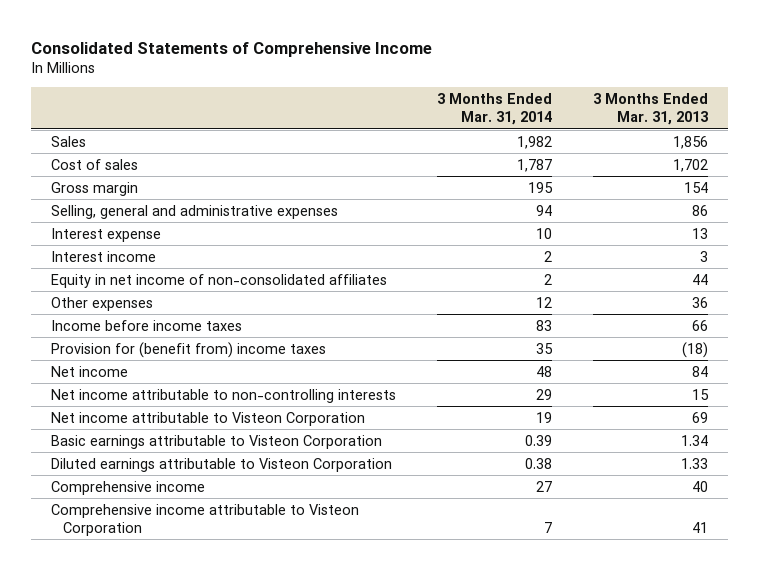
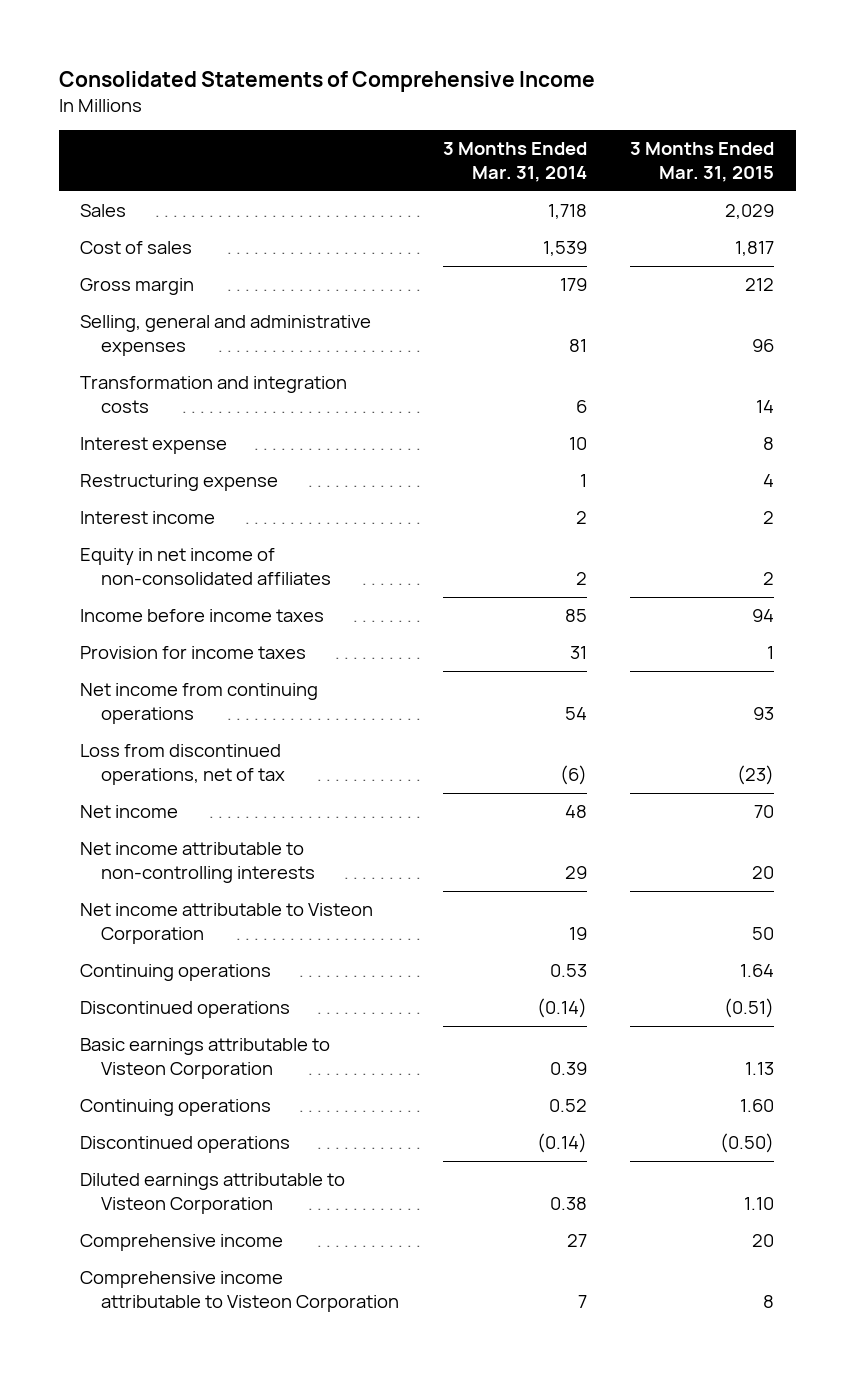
[592,93,708,126] 3 Months Ended Mar. 31, 2013 -> none
none -> [630,142,775,182] 3 Months Ended Mar. 31, 2015
[517,135,553,149] 1,982 -> [547,204,587,220] 1,718
[517,158,553,172] 1,787 -> [542,241,587,257] 1,539
[528,181,554,193] 195 -> [559,278,587,292] 179
[536,204,553,216] 94 -> [568,338,587,352] 81
none -> [80,376,348,413] Transformation and integration costs
none -> [80,474,279,492] Restructuring expense
[51,296,154,311] Other expenses -> none
[536,319,553,331] 83 -> [564,609,587,623] 85
[51,341,327,358] Provision for (benefit from) income taxes -> [80,646,307,660] Provision for income taxes
[536,342,554,354] 35 -> [569,646,587,660] 31
none -> [80,683,319,724] Net income from continuing operations
none -> [80,744,285,785] Loss from discontinued operations, net of tax
none -> [80,964,272,982] Continuing operations
none -> [80,1001,291,1019] Discontinued operations
none -> [80,1099,272,1117] Continuing operations
none -> [80,1136,291,1154] Discontinued operations

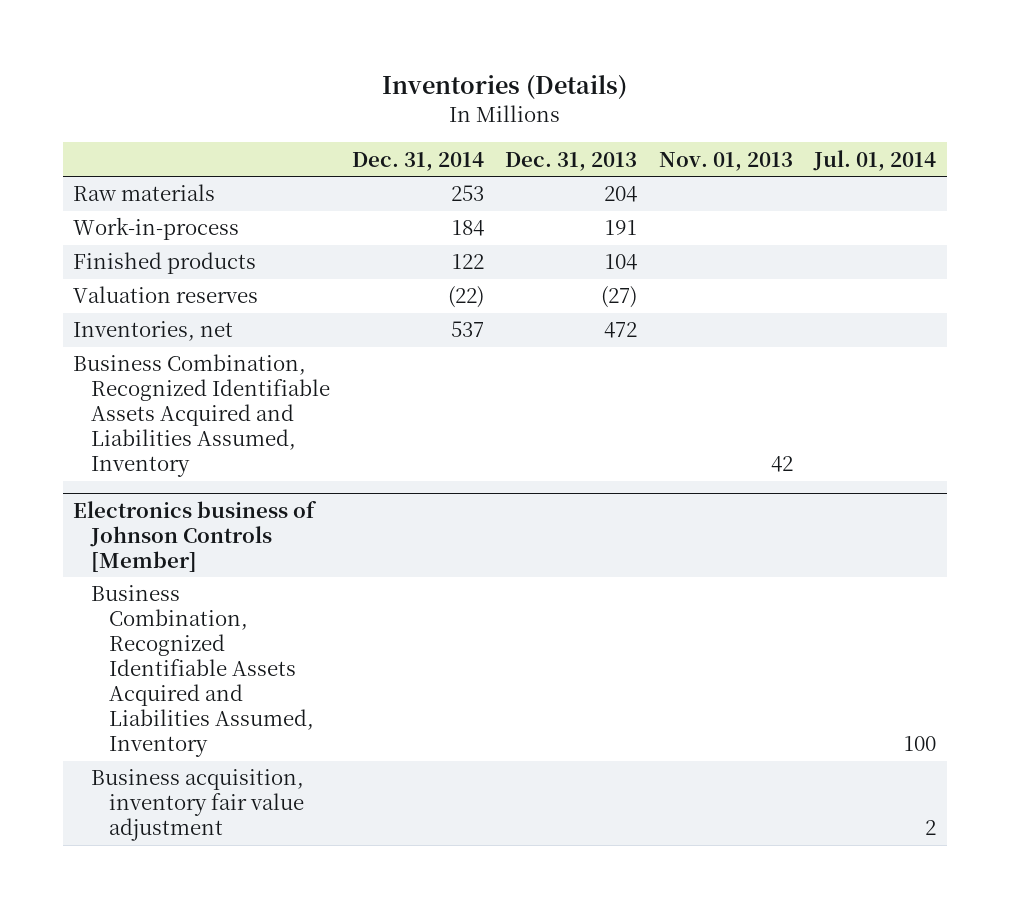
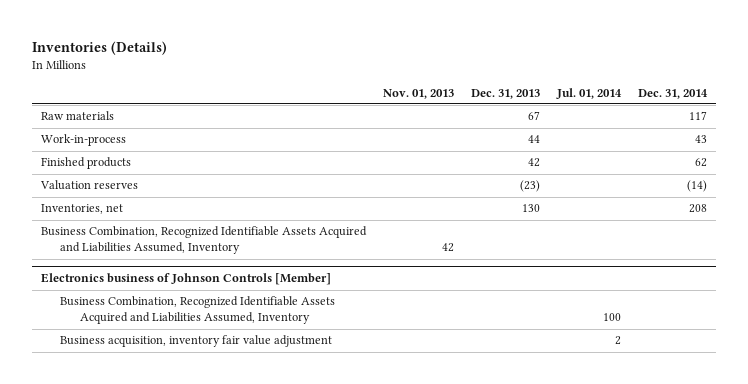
[450,185,484,202] 253 -> [689,111,708,121] 117
[604,186,638,203] 204 -> [528,111,541,121] 67
[451,220,484,237] 184 -> [695,135,708,144] 43
[605,220,638,236] 191 -> [528,135,541,144] 44
[451,254,484,270] 122 -> [695,158,708,168] 62
[605,254,638,271] 104 -> [528,158,541,168] 42
[447,286,484,309] (22) -> [687,180,708,193] (14)
[601,286,638,309] (27) -> [520,180,541,193] (23)
[450,321,484,338] 537 -> [689,204,708,214] 208
[604,322,638,339] 472 -> [522,204,541,213] 130

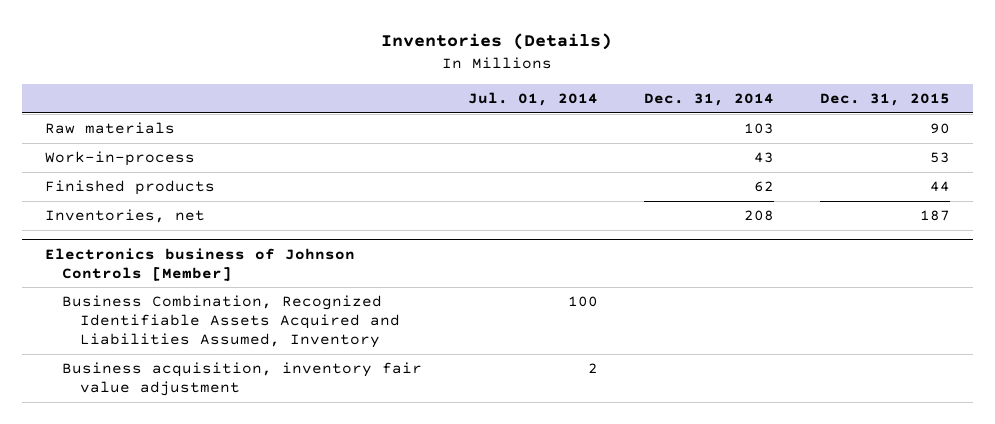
[383,88,455,99] Nov. 01, 2013 -> none
[471,88,541,99] Dec. 31, 2013 -> none
none -> [820,93,951,107] Dec. 31, 2015
[689,111,708,121] 117 -> [744,123,775,135] 103
[39,180,138,191] Valuation reserves -> none
[40,226,367,255] Business Combination, Recognized Identifiable Assets Acquired and Liabilities Assumed, Inventory -> none

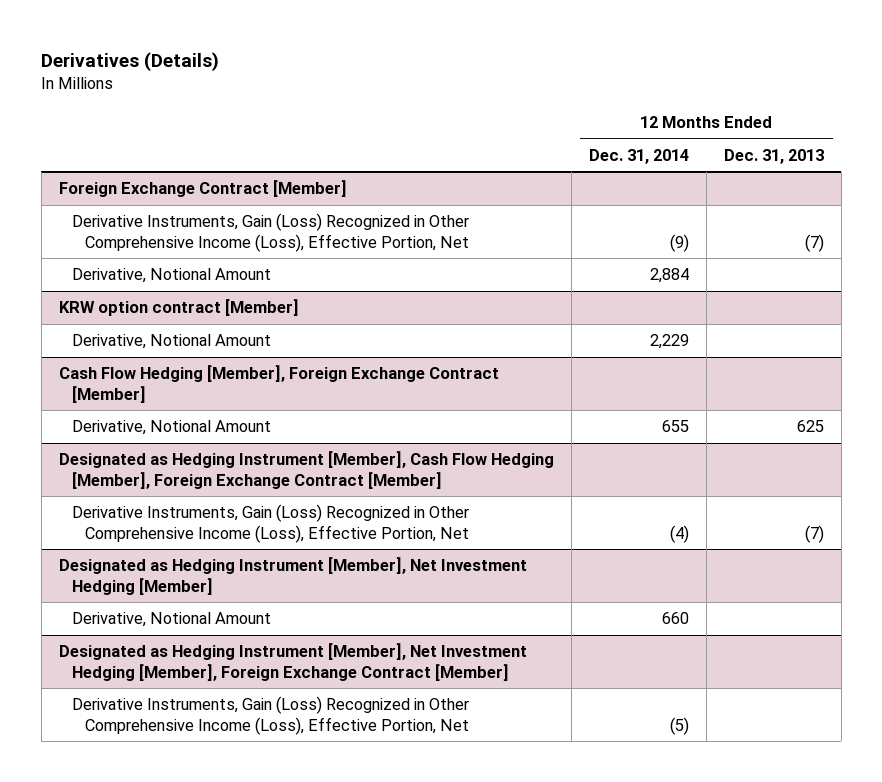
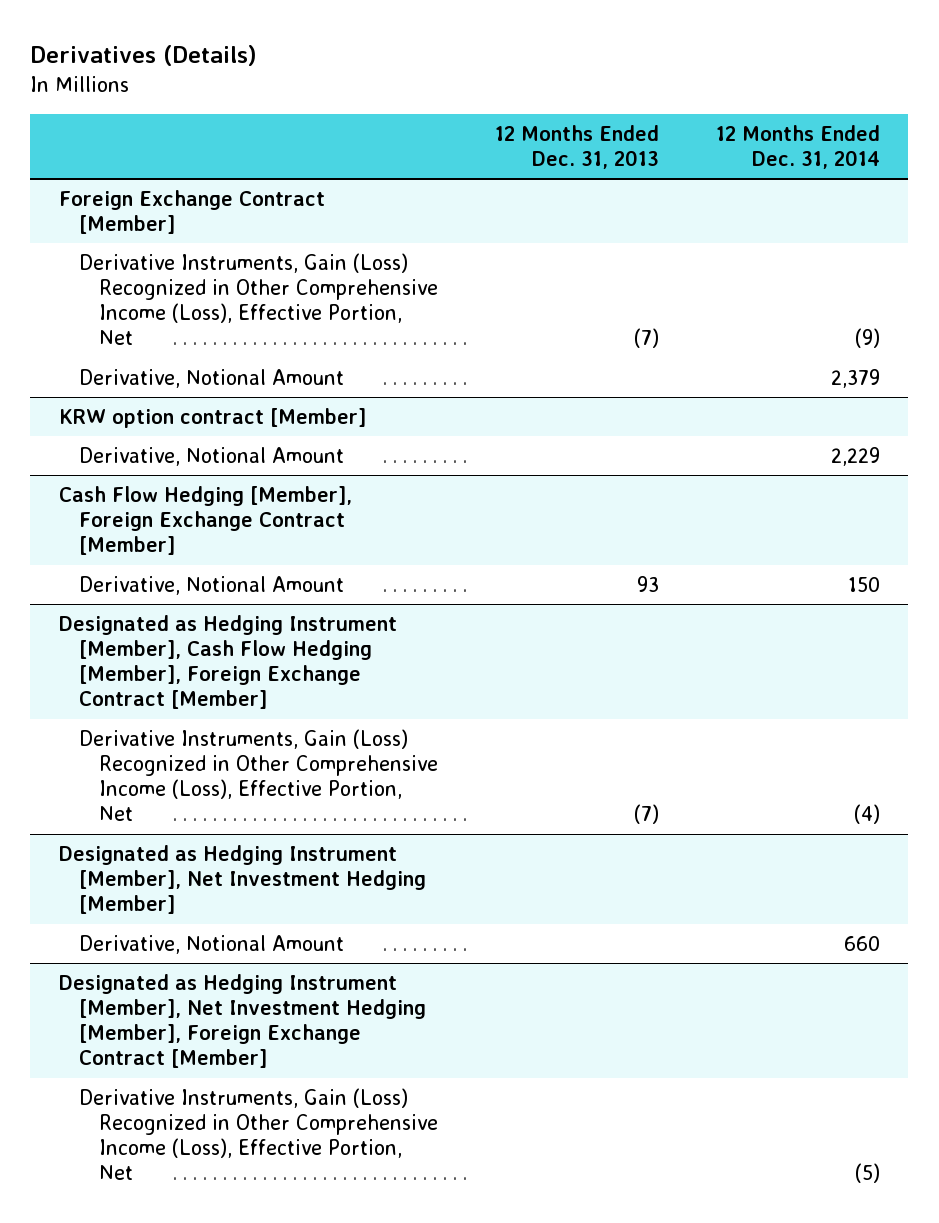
[649,268,689,284] 2,884 -> [830,368,880,388] 2,379
[661,420,689,433] 655 -> [847,576,880,592] 150
[796,420,824,433] 625 -> [636,575,659,592] 93

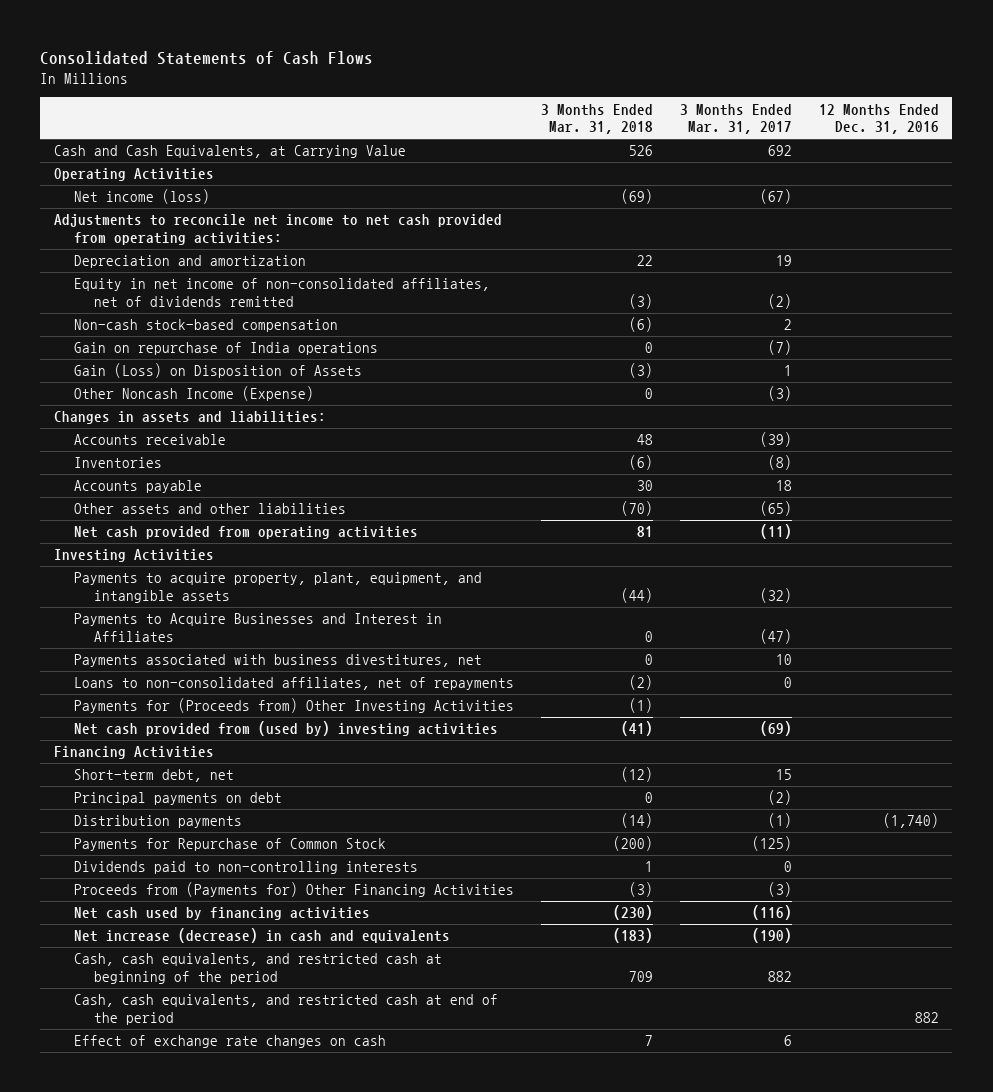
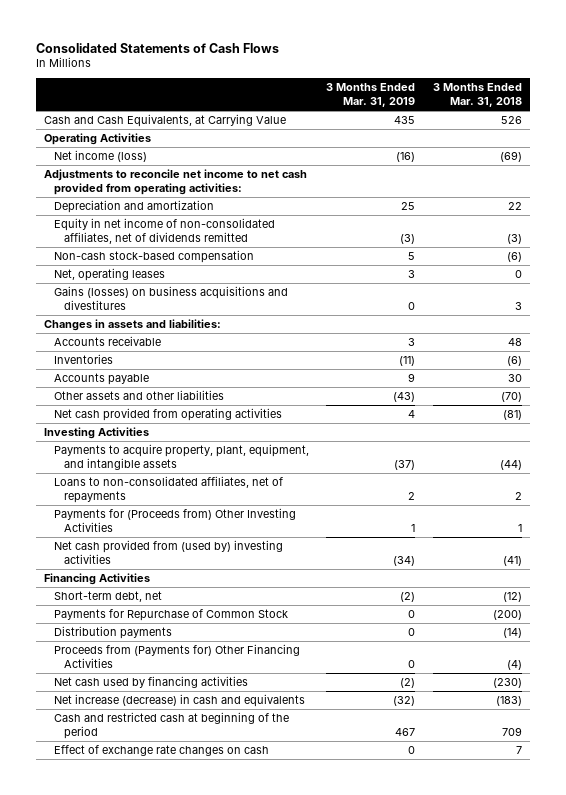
[679,103,792,135] 3 Months Ended Mar. 31, 2017 -> none
[818,103,939,135] 12 Months Ended Dec. 31, 2016 -> none
none -> [326,83,416,108] 3 Months Ended Mar. 31, 2019
[73,342,378,356] Gain on repurchase of India operations -> none
[73,363,362,379] Gain (Loss) on Disposition of Assets -> none
[73,386,314,402] Other Noncash Income (Expense) -> none
none -> [54,267,166,281] Net, operating leases
none -> [54,285,289,310] Gains (losses) on business acquisitions and divestitures
[636,526,653,538] 81 -> [502,409,522,420] (81)
[73,613,442,642] Payments to Acquire Businesses and Interest in Affiliates -> none
[73,654,482,668] Payments associated with business divestitures, net -> none
[628,675,653,691] (2) -> [514,491,522,500] 2
[628,698,653,714] (1) -> [517,523,522,532] 1
[73,792,282,806] Principal payments on debt -> none
[73,861,418,875] Dividends paid to non-controlling interests -> none
[73,815,242,829] Distribution payments -> [54,625,173,639] Distribution payments
[628,882,653,898] (3) -> [506,659,522,670] (4)
[73,994,498,1025] Cash, cash equivalents, and restricted cash at end of the period -> none
[73,953,442,984] Cash, cash equivalents, and restricted cash at beginning of the period -> [54,711,290,739] Cash and restricted cash at beginning of the period

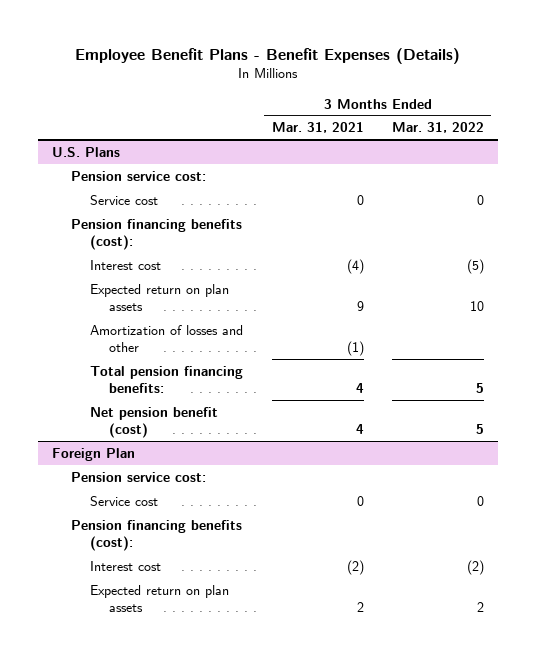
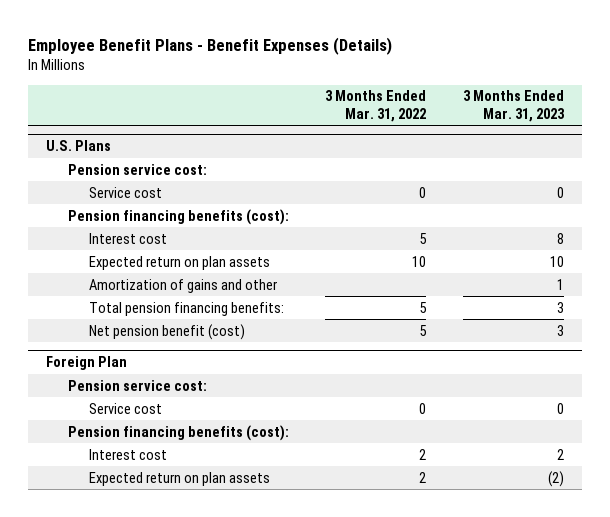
[271,122,364,134] Mar. 31, 2021 -> none
none -> [462,90,565,122] 3 Months Ended Mar. 31, 2023
[466,258,484,274] (5) -> [419,232,428,244] 5
[90,324,244,352] Amortization of losses and other -> [89,278,278,293] Amortization of gains and other
[466,559,484,575] (2) -> [419,448,427,460] 2

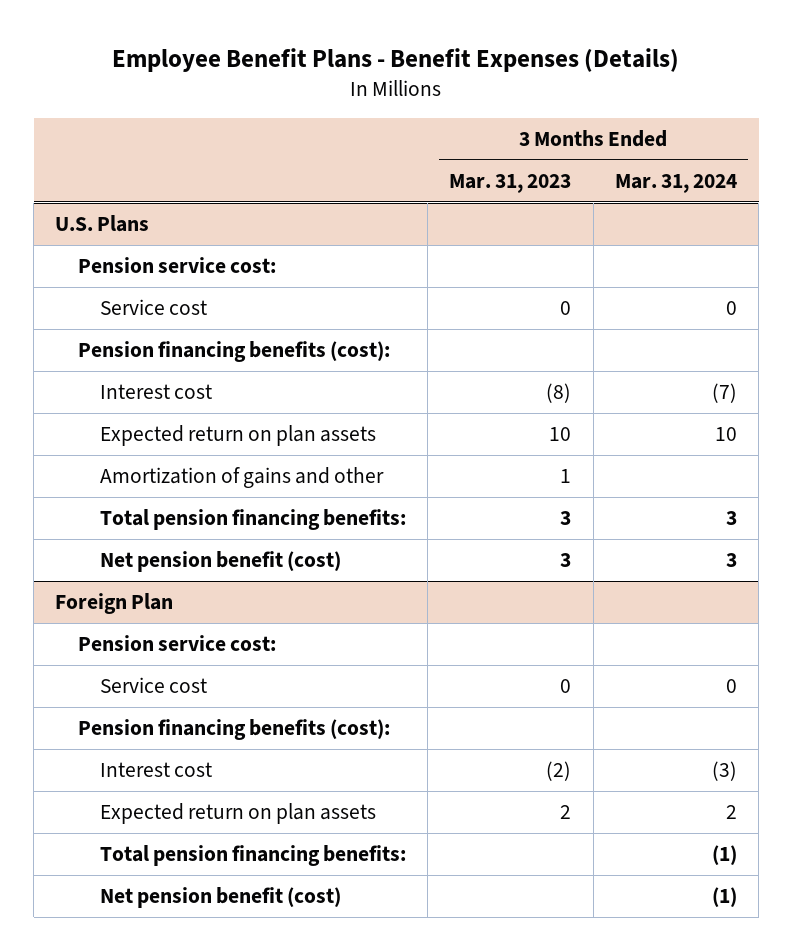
[325,90,427,122] 3 Months Ended Mar. 31, 2022 -> none
none -> [615,173,738,193] Mar. 31, 2024
[556,232,564,244] 8 -> [546,383,572,404] (8)
[556,448,564,460] 2 -> [546,761,572,782] (2)
[547,470,564,487] (2) -> [560,805,572,820] 2
none -> [99,845,406,867] Total pension financing benefits:
none -> [99,887,341,909] Net pension benefit (cost)

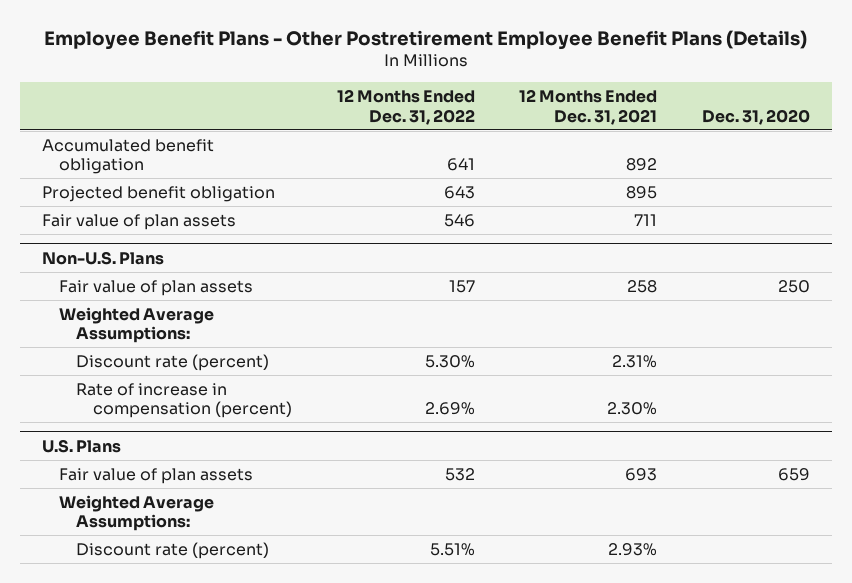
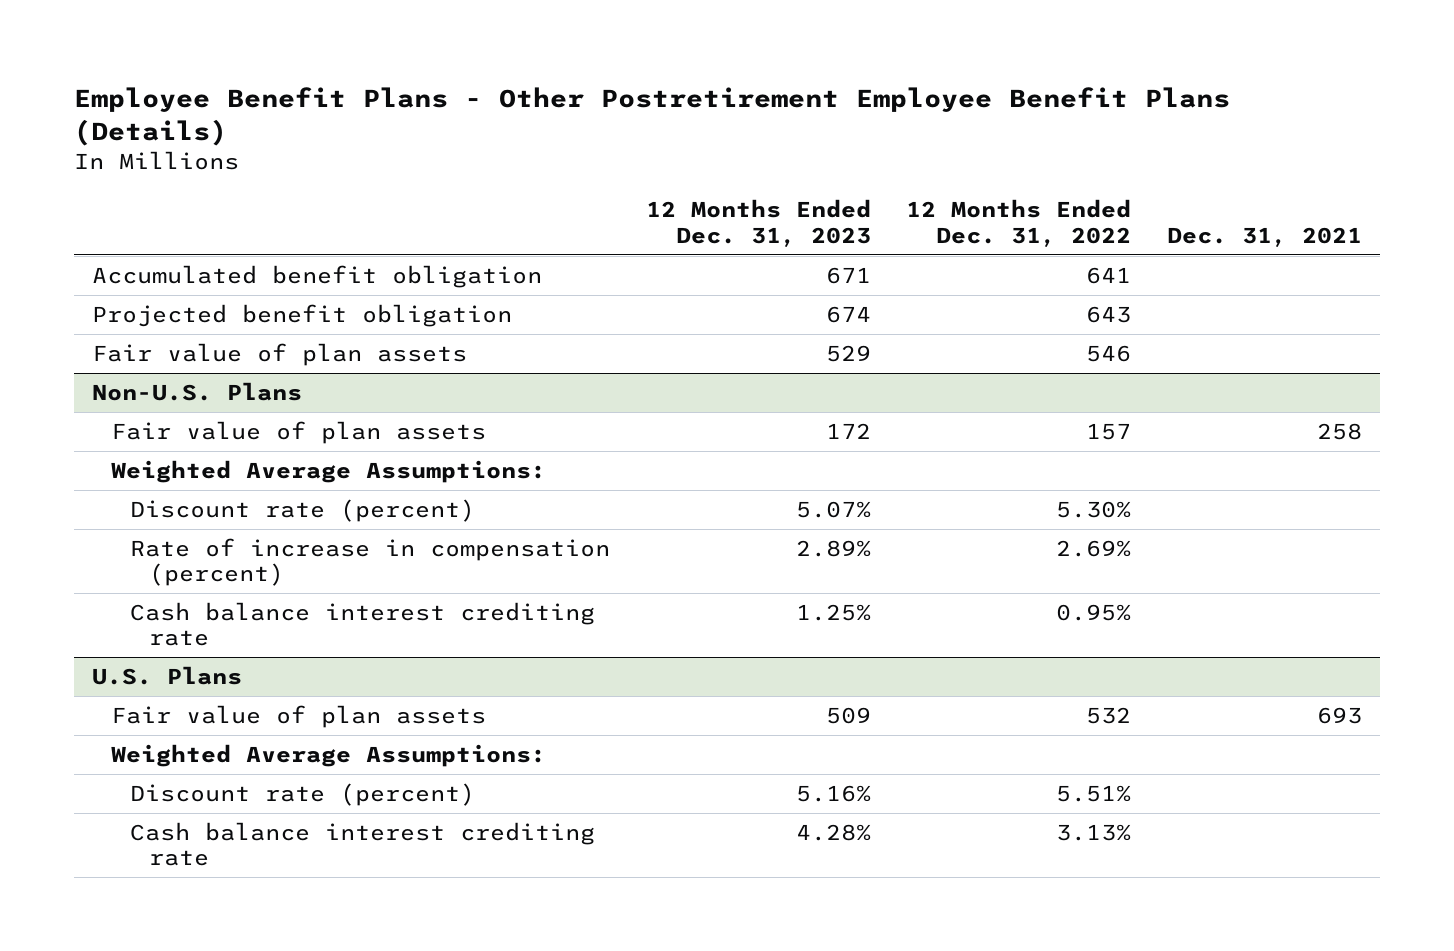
[519,89,658,125] 12 Months Ended Dec. 31, 2021 -> none
[702,108,811,125] Dec. 31, 2020 -> none
none -> [645,199,871,247] 12 Months Ended Dec. 31, 2023
none -> [1167,226,1363,247] Dec. 31, 2021
none -> [129,601,595,647] Cash balance interest crediting rate
none -> [129,821,595,867] Cash balance interest crediting rate

